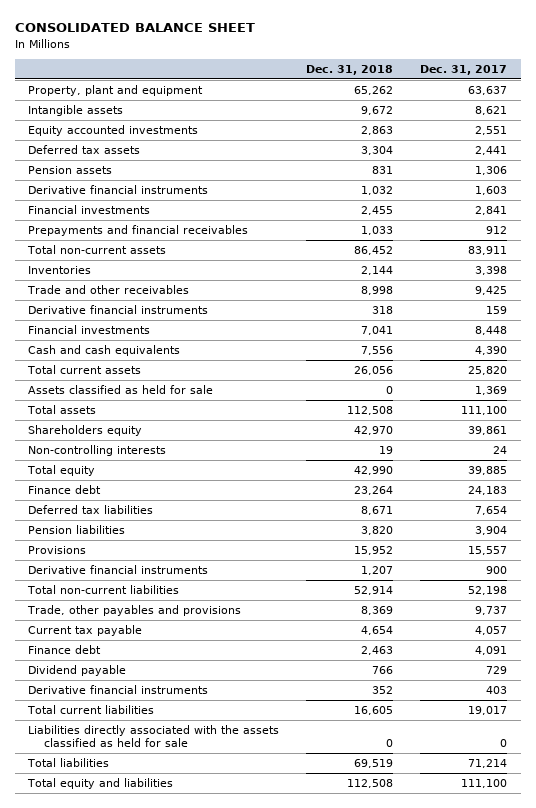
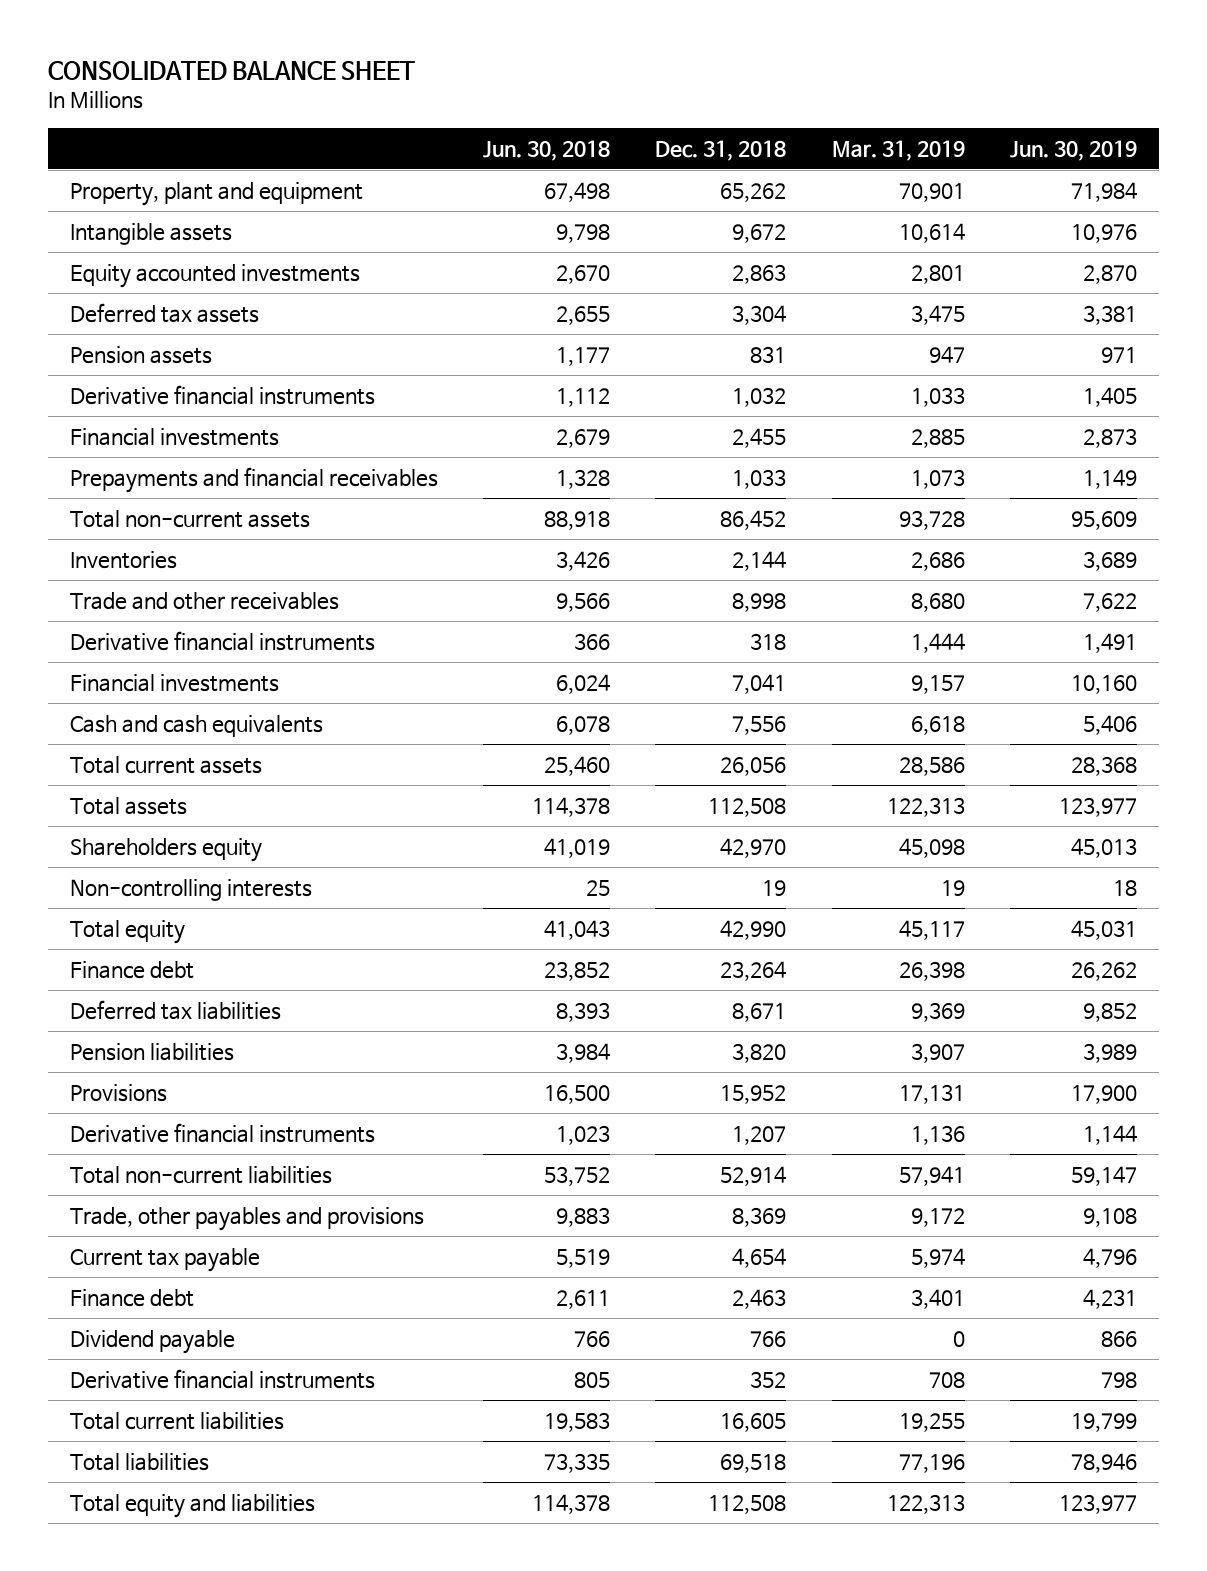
[420,64,508,75] Dec. 31, 2017 -> none
none -> [483,139,611,161] Jun. 30, 2018
none -> [831,139,965,161] Mar. 31, 2019
none -> [1009,139,1137,161] Jun. 30, 2019
[28,384,214,394] Assets classified as held for sale -> none
[28,724,280,748] Liabilities directly associated with the assets classified as held for sale -> none
[354,758,394,768] 69,519 -> [720,1454,787,1474] 69,518

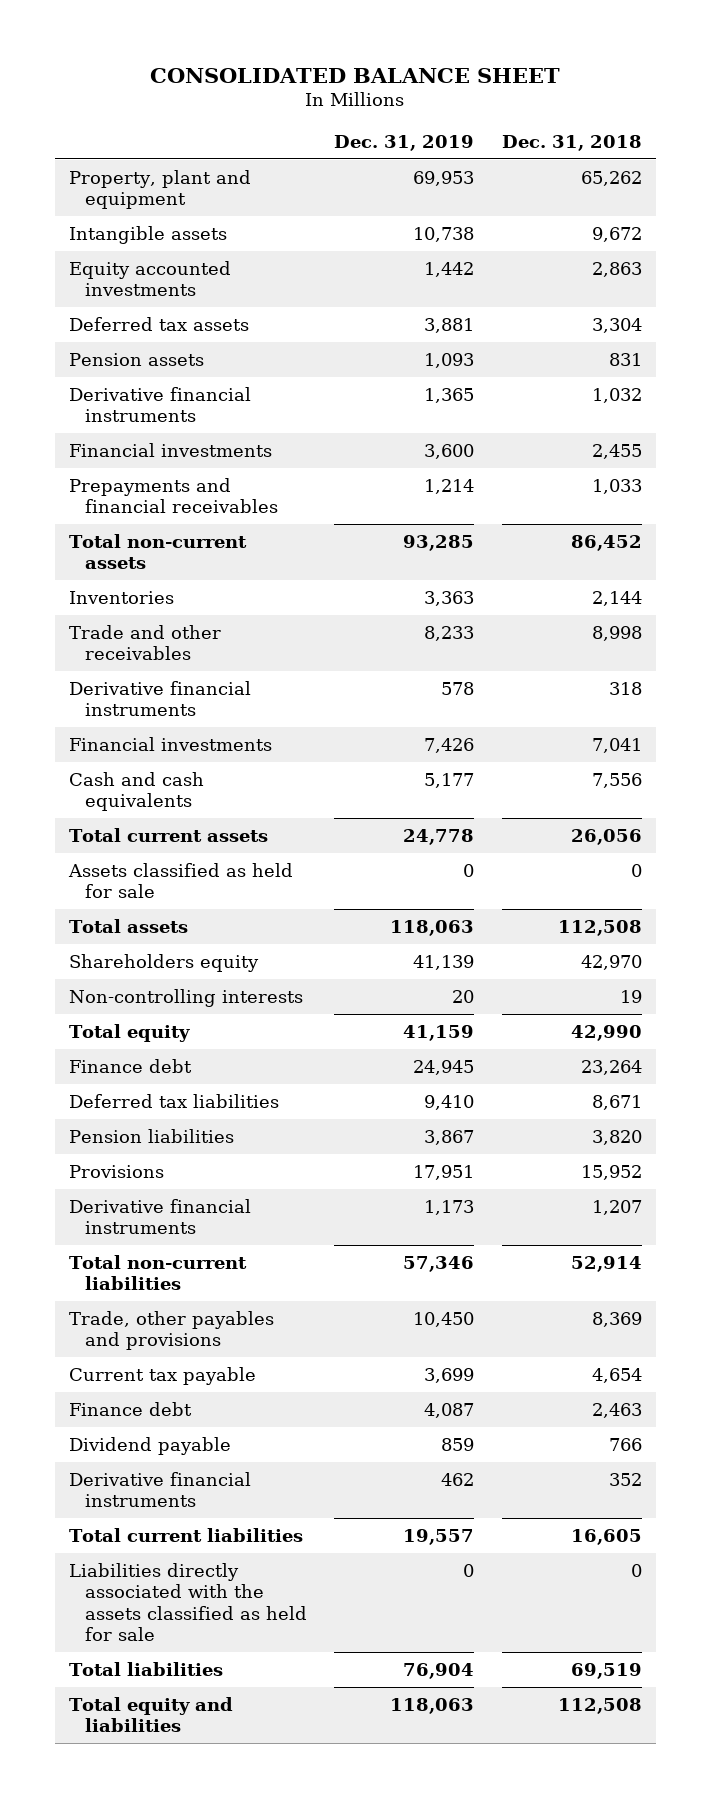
[483,139,611,161] Jun. 30, 2018 -> none
[831,139,965,161] Mar. 31, 2019 -> none
[1009,139,1137,161] Jun. 30, 2019 -> none
none -> [334,134,475,151] Dec. 31, 2019
none -> [67,862,293,899] Assets classified as held for sale
none -> [68,1562,307,1642] Liabilities directly associated with the assets classified as held for sale
[720,1454,787,1474] 69,518 -> [571,1662,643,1679] 69,519

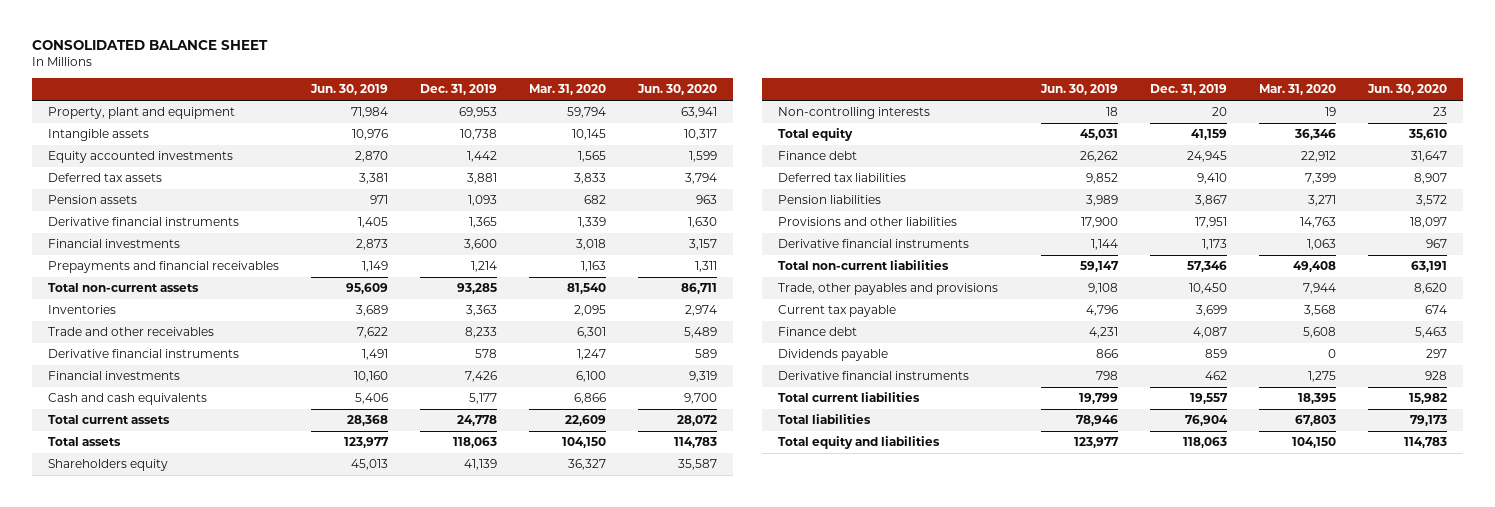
[502,134,643,151] Dec. 31, 2018 -> none
none -> [309,84,388,96] Jun. 30, 2019
none -> [528,84,606,96] Mar. 31, 2020
none -> [636,84,717,96] Jun. 30, 2020
[67,862,293,899] Assets classified as held for sale -> none
[68,1164,164,1178] Provisions -> [778,217,958,227] Provisions and other liabilities
[68,1436,231,1455] Dividend payable -> [778,349,889,362] Dividends payable
[68,1562,307,1642] Liabilities directly associated with the assets classified as held for sale -> none

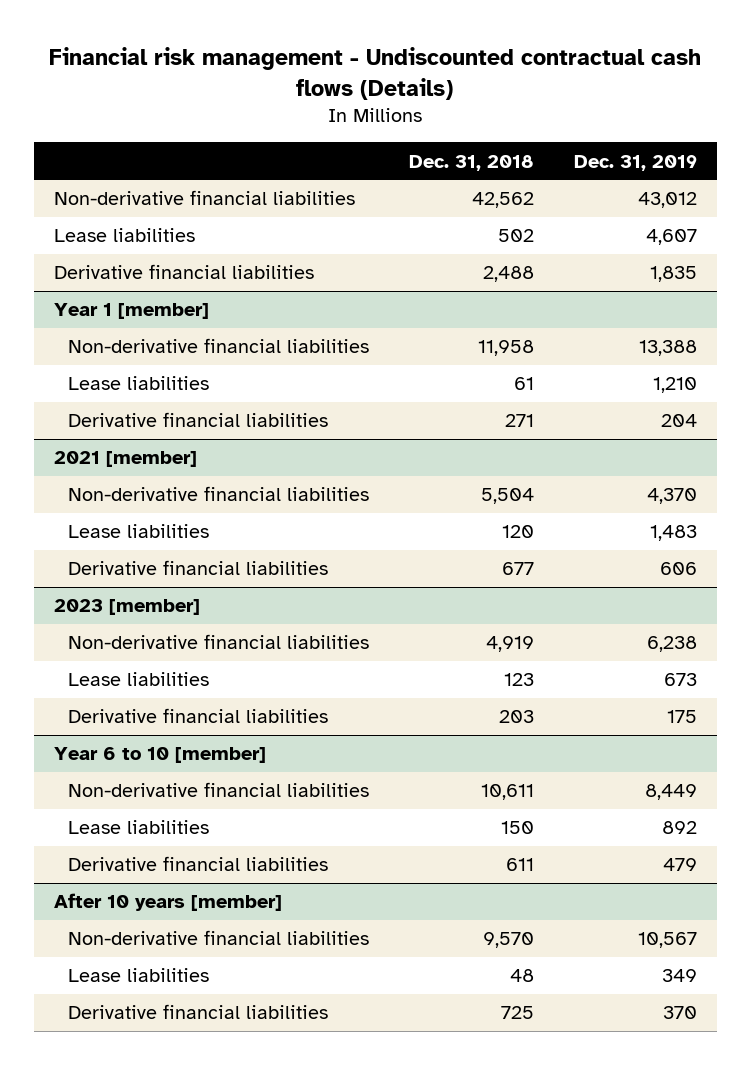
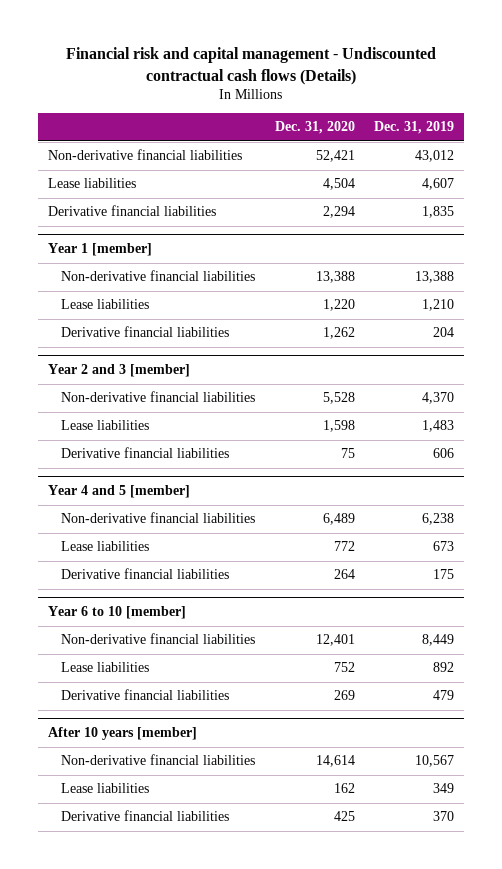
[49,46,702,100] Financial risk management - Undiscounted contractual cash flows (Details) -> [65,47,436,85] Financial risk and capital management - Undiscounted contractual cash flows (Details)
[409,154,535,171] Dec. 31, 2018 -> none
none -> [274,121,355,135] Dec. 31, 2020
[53,451,197,468] 2021 [member] -> [47,364,190,378] Year 2 and 3 [member]
[53,599,200,616] 2023 [member] -> [47,485,190,499] Year 4 and 5 [member]

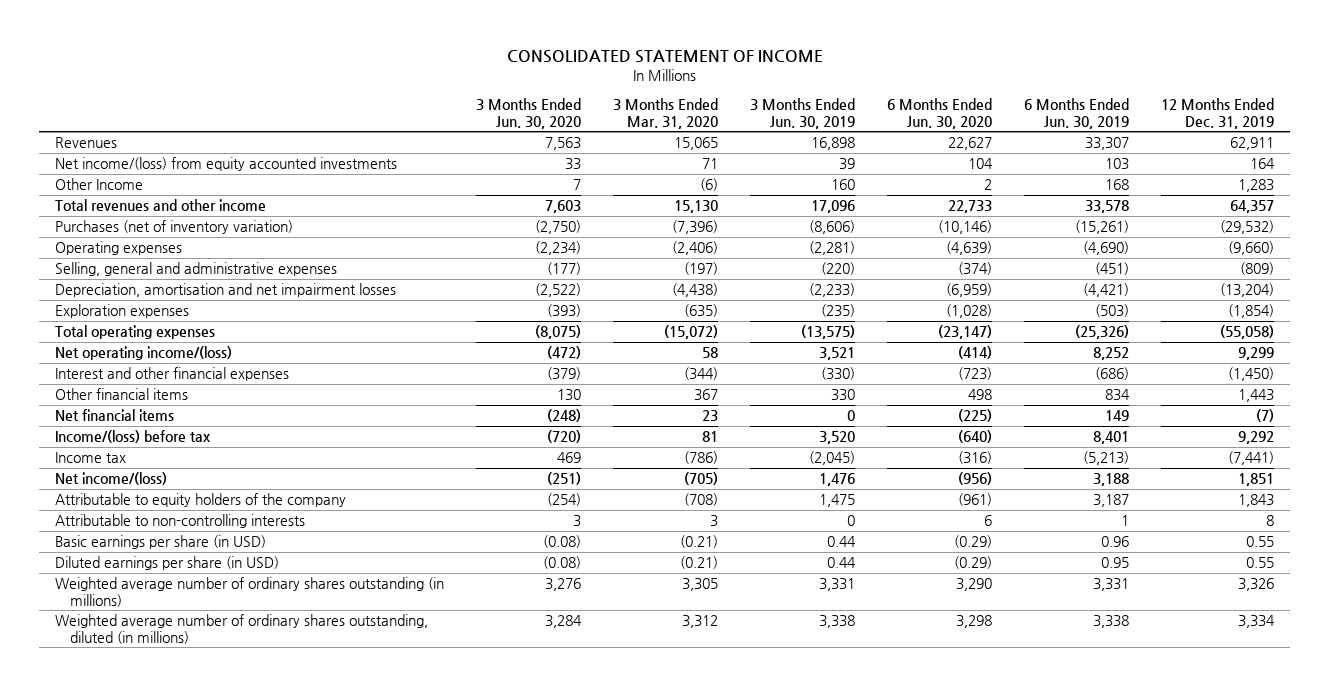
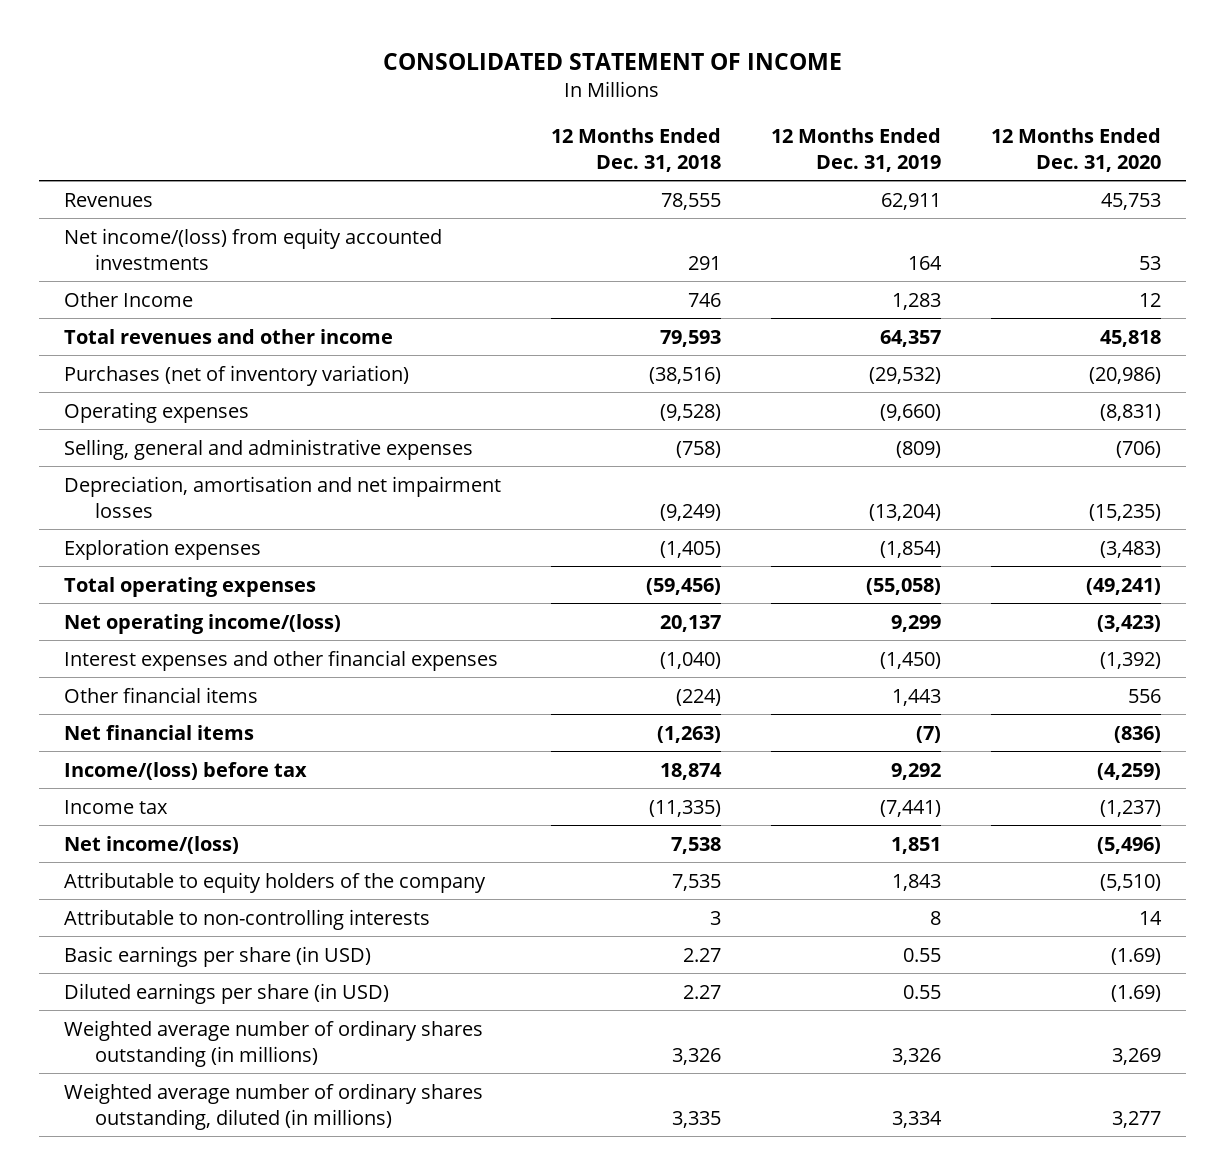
[476,98,582,129] 3 Months Ended Jun. 30, 2020 -> none
[613,98,719,129] 3 Months Ended Mar. 31, 2020 -> none
[750,98,856,129] 3 Months Ended Jun. 30, 2019 -> none
[886,98,992,129] 6 Months Ended Jun. 30, 2020 -> none
[1023,98,1129,129] 6 Months Ended Jun. 30, 2019 -> none
none -> [550,128,721,173] 12 Months Ended Dec. 31, 2018
none -> [991,128,1162,173] 12 Months Ended Dec. 31, 2020
[55,367,290,382] Interest and other financial expenses -> [63,649,498,671] Interest expenses and other financial expenses

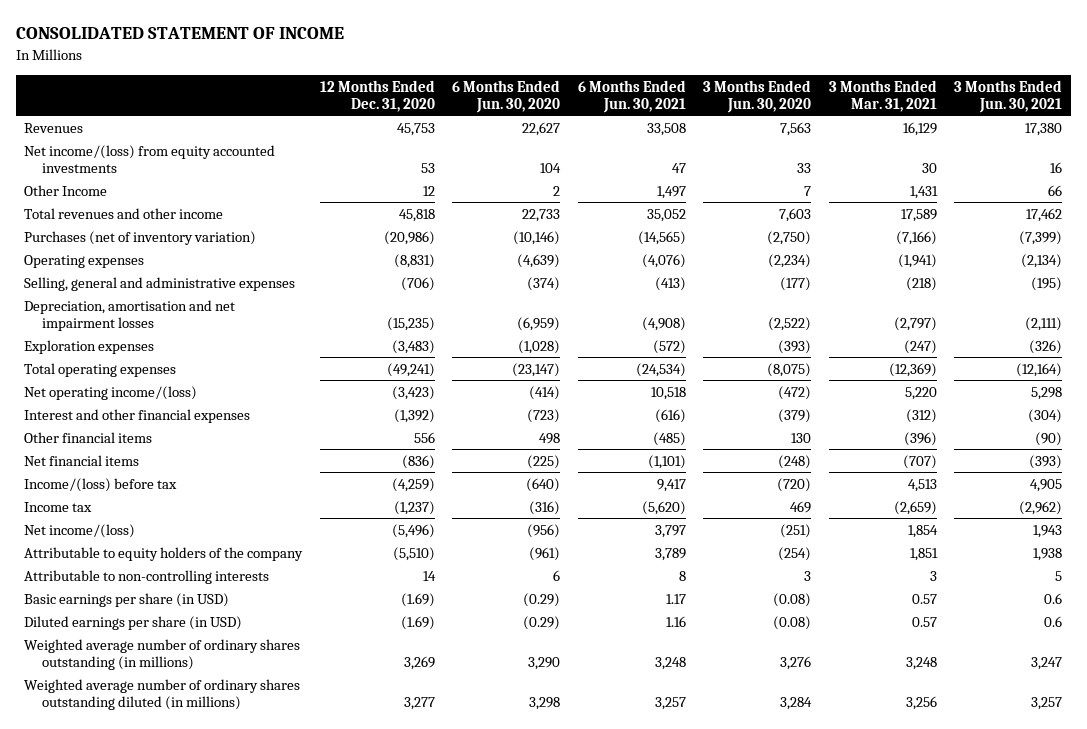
[550,128,721,173] 12 Months Ended Dec. 31, 2018 -> none
[771,128,942,173] 12 Months Ended Dec. 31, 2019 -> none
none -> [452,79,561,114] 6 Months Ended Jun. 30, 2020
none -> [577,79,686,114] 6 Months Ended Jun. 30, 2021
none -> [703,79,812,114] 3 Months Ended Jun. 30, 2020
none -> [828,79,937,113] 3 Months Ended Mar. 31, 2021
none -> [954,79,1063,114] 3 Months Ended Jun. 30, 2021
[63,649,498,671] Interest expenses and other financial expenses -> [24,408,251,423] Interest and other financial expenses
[63,1082,483,1130] Weighted average number of ordinary shares outstanding, diluted (in millions) -> [24,678,301,711] Weighted average number of ordinary shares outstanding diluted (in millions)

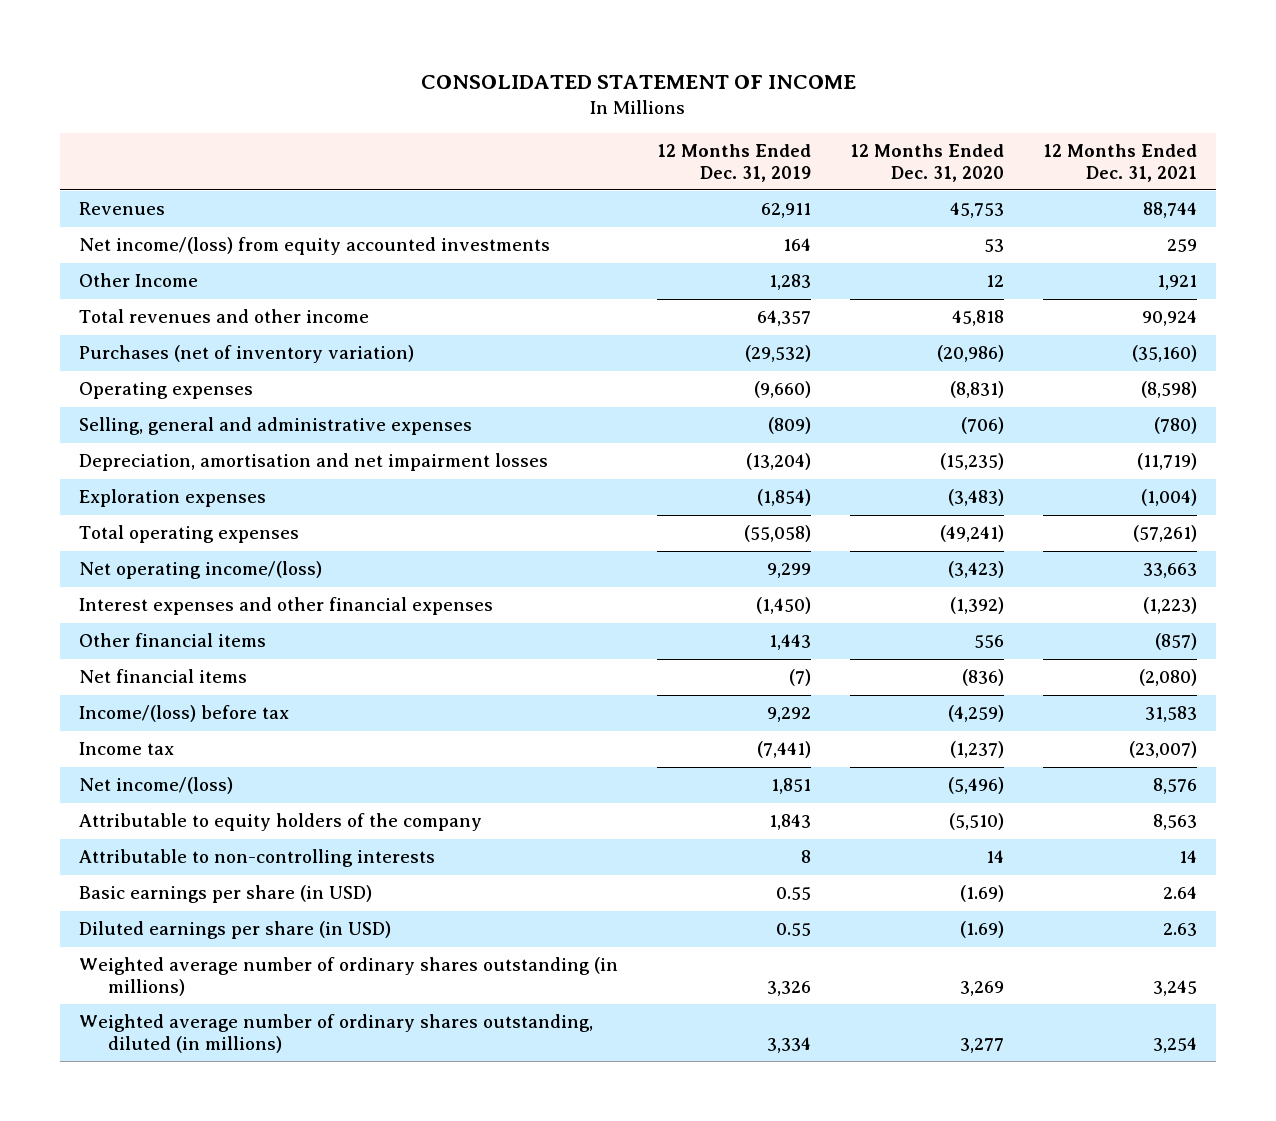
[452,79,561,114] 6 Months Ended Jun. 30, 2020 -> none
[577,79,686,114] 6 Months Ended Jun. 30, 2021 -> none
[703,79,812,114] 3 Months Ended Jun. 30, 2020 -> none
[828,79,937,113] 3 Months Ended Mar. 31, 2021 -> none
[954,79,1063,114] 3 Months Ended Jun. 30, 2021 -> none
none -> [657,144,812,182] 12 Months Ended Dec. 31, 2019
none -> [1042,144,1197,182] 12 Months Ended Dec. 31, 2021
[24,408,251,423] Interest and other financial expenses -> [79,597,494,616] Interest expenses and other financial expenses
[24,678,301,711] Weighted average number of ordinary shares outstanding diluted (in millions) -> [79,1014,594,1053] Weighted average number of ordinary shares outstanding, diluted (in millions)

